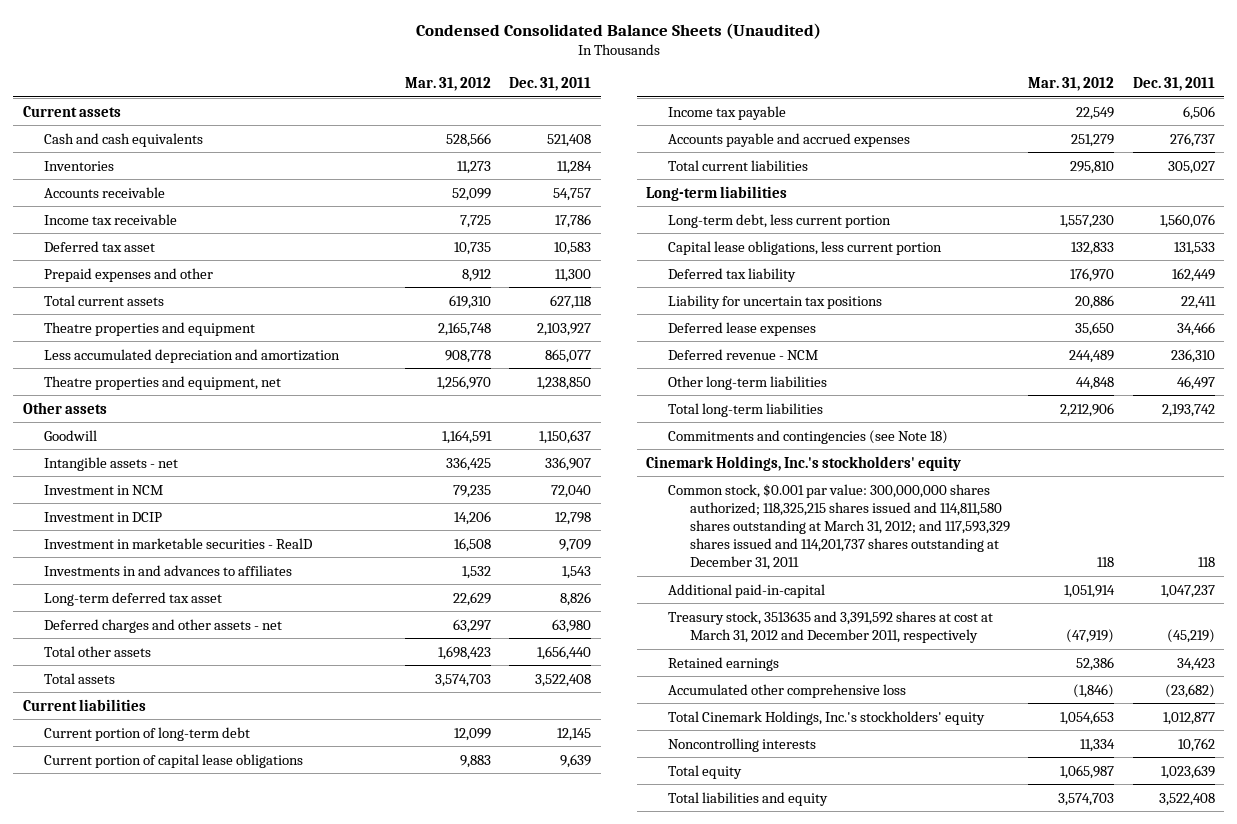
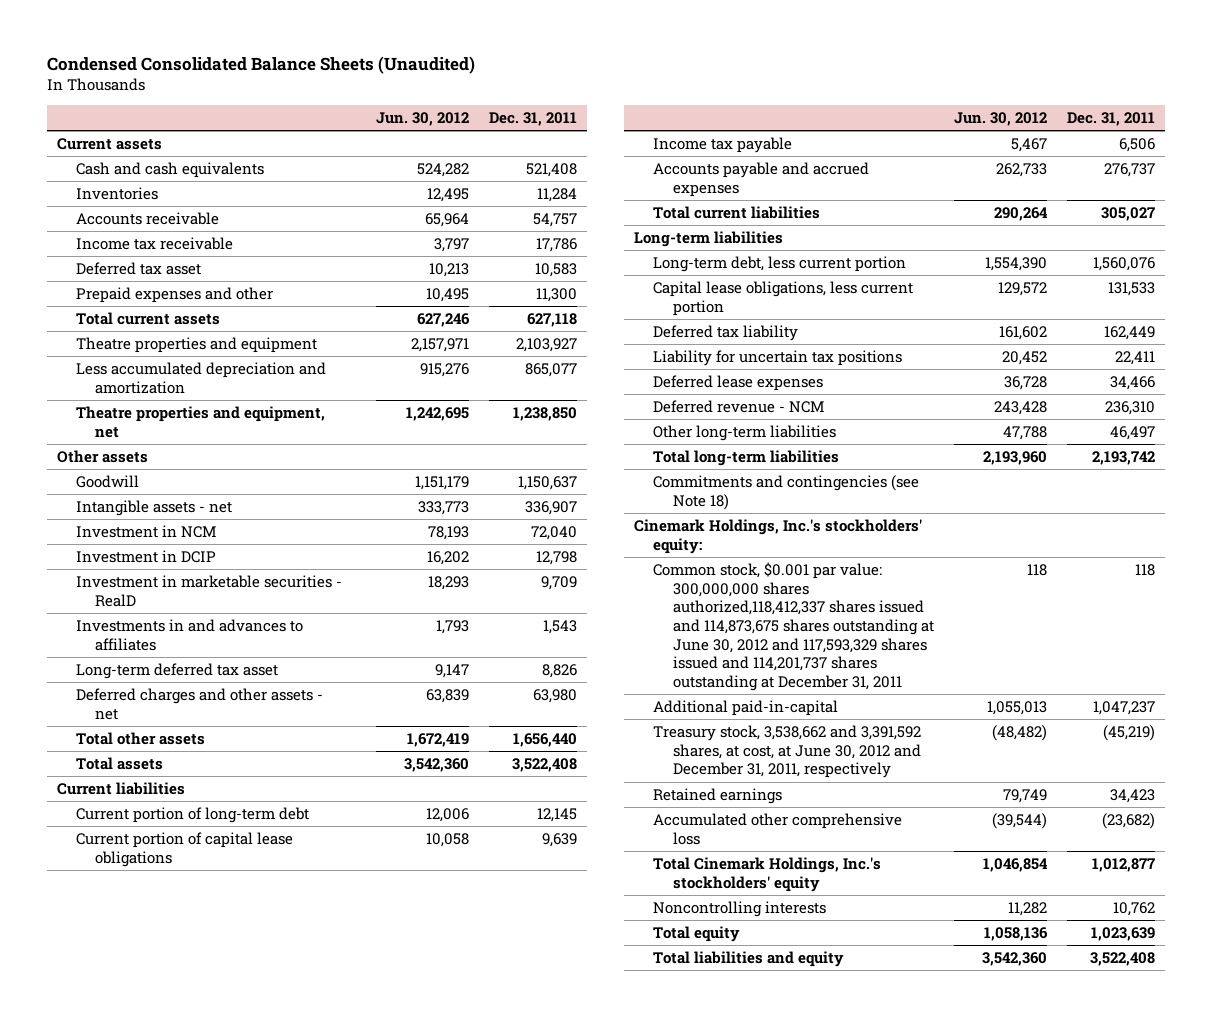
[404,77,491,92] Mar. 31, 2012 -> none
none -> [376,111,470,126] Jun. 30, 2012
[646,455,962,471] Cinemark Holdings, Inc.'s stockholders' equity -> [634,519,923,554] Cinemark Holdings, Inc.'s stockholders' equity:
[667,483,1010,570] Common stock, $0.001 par value: 300,000,000 shares authorized; 118,325,215 shares issued and 114,811,580 shares outstanding at March 31, 2012; and 117,593,329 shares issued and 114,201,737 shares outstanding at December 31, 2011 -> [653,562,934,691] Common stock, $0.001 par value: 300,000,000 shares authorized,118,412,337 shares issued and 114,873,675 shares outstanding at June 30, 2012 and 117,593,329 shares issued and 114,201,737 shares outstanding at December 31, 2011
[667,610,993,643] Treasury stock, 3513635 and 3,391,592 shares at cost at March 31, 2012 and December 2011, respectively -> [653,725,922,779] Treasury stock, 3,538,662 and 3,391,592 shares, at cost, at June 30, 2012 and December 31, 2011, respectively

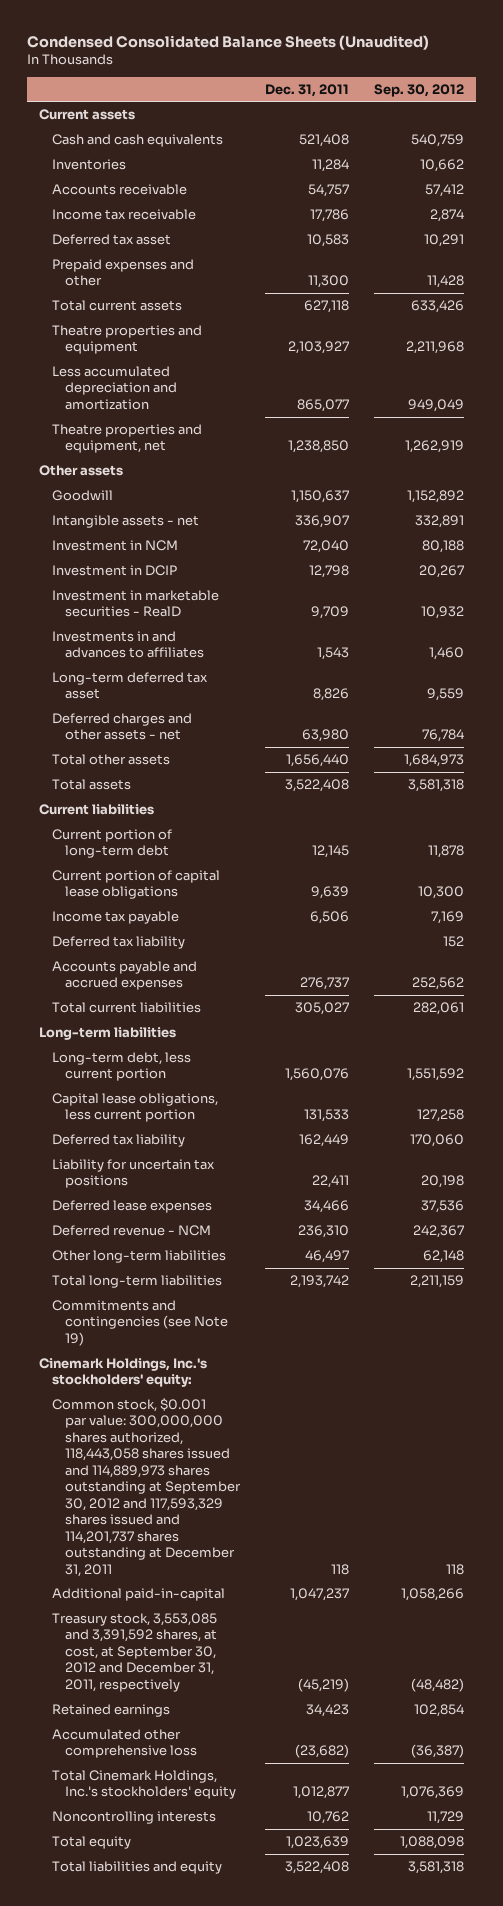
[376,111,470,126] Jun. 30, 2012 -> none
none -> [373,83,464,97] Sep. 30, 2012
none -> [52,935,186,949] Deferred tax liability
[653,475,920,510] Commitments and contingencies (see Note 18) -> [52,1299,228,1346] Commitments and contingencies (see Note 19)
[653,562,934,691] Common stock, $0.001 par value: 300,000,000 shares authorized,118,412,337 shares issued and 114,873,675 shares outstanding at June 30, 2012 and 117,593,329 shares issued and 114,201,737 shares outstanding at December 31, 2011 -> [52,1397,241,1577] Common stock, $0.001 par value: 300,000,000 shares authorized, 118,443,058 shares issued and 114,889,973 shares outstanding at September 30, 2012 and 117,593,329 shares issued and 114,201,737 shares outstanding at December 31, 2011
[653,725,922,779] Treasury stock, 3,538,662 and 3,391,592 shares, at cost, at June 30, 2012 and December 31, 2011, respectively -> [52,1612,218,1692] Treasury stock, 3,553,085 and 3,391,592 shares, at cost, at September 30, 2012 and December 31, 2011, respectively

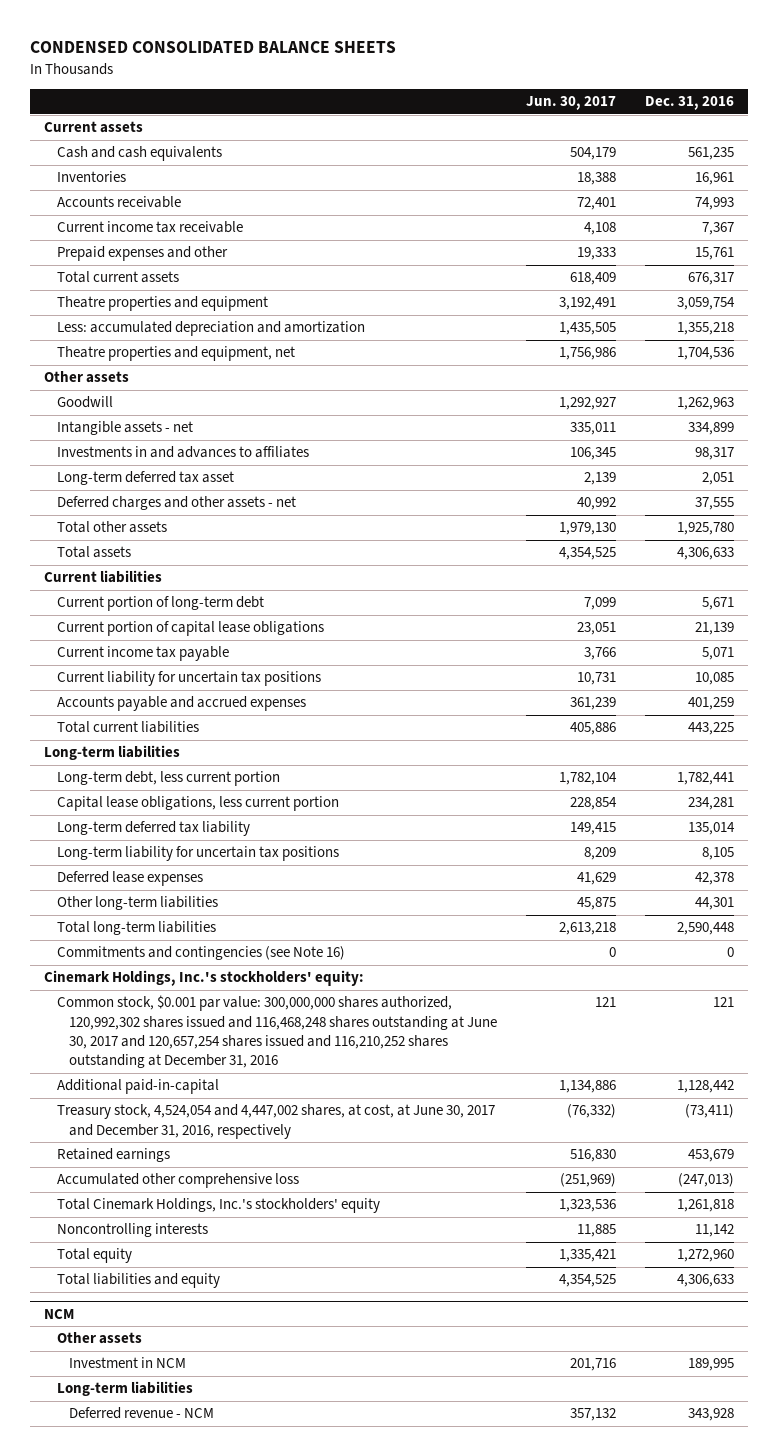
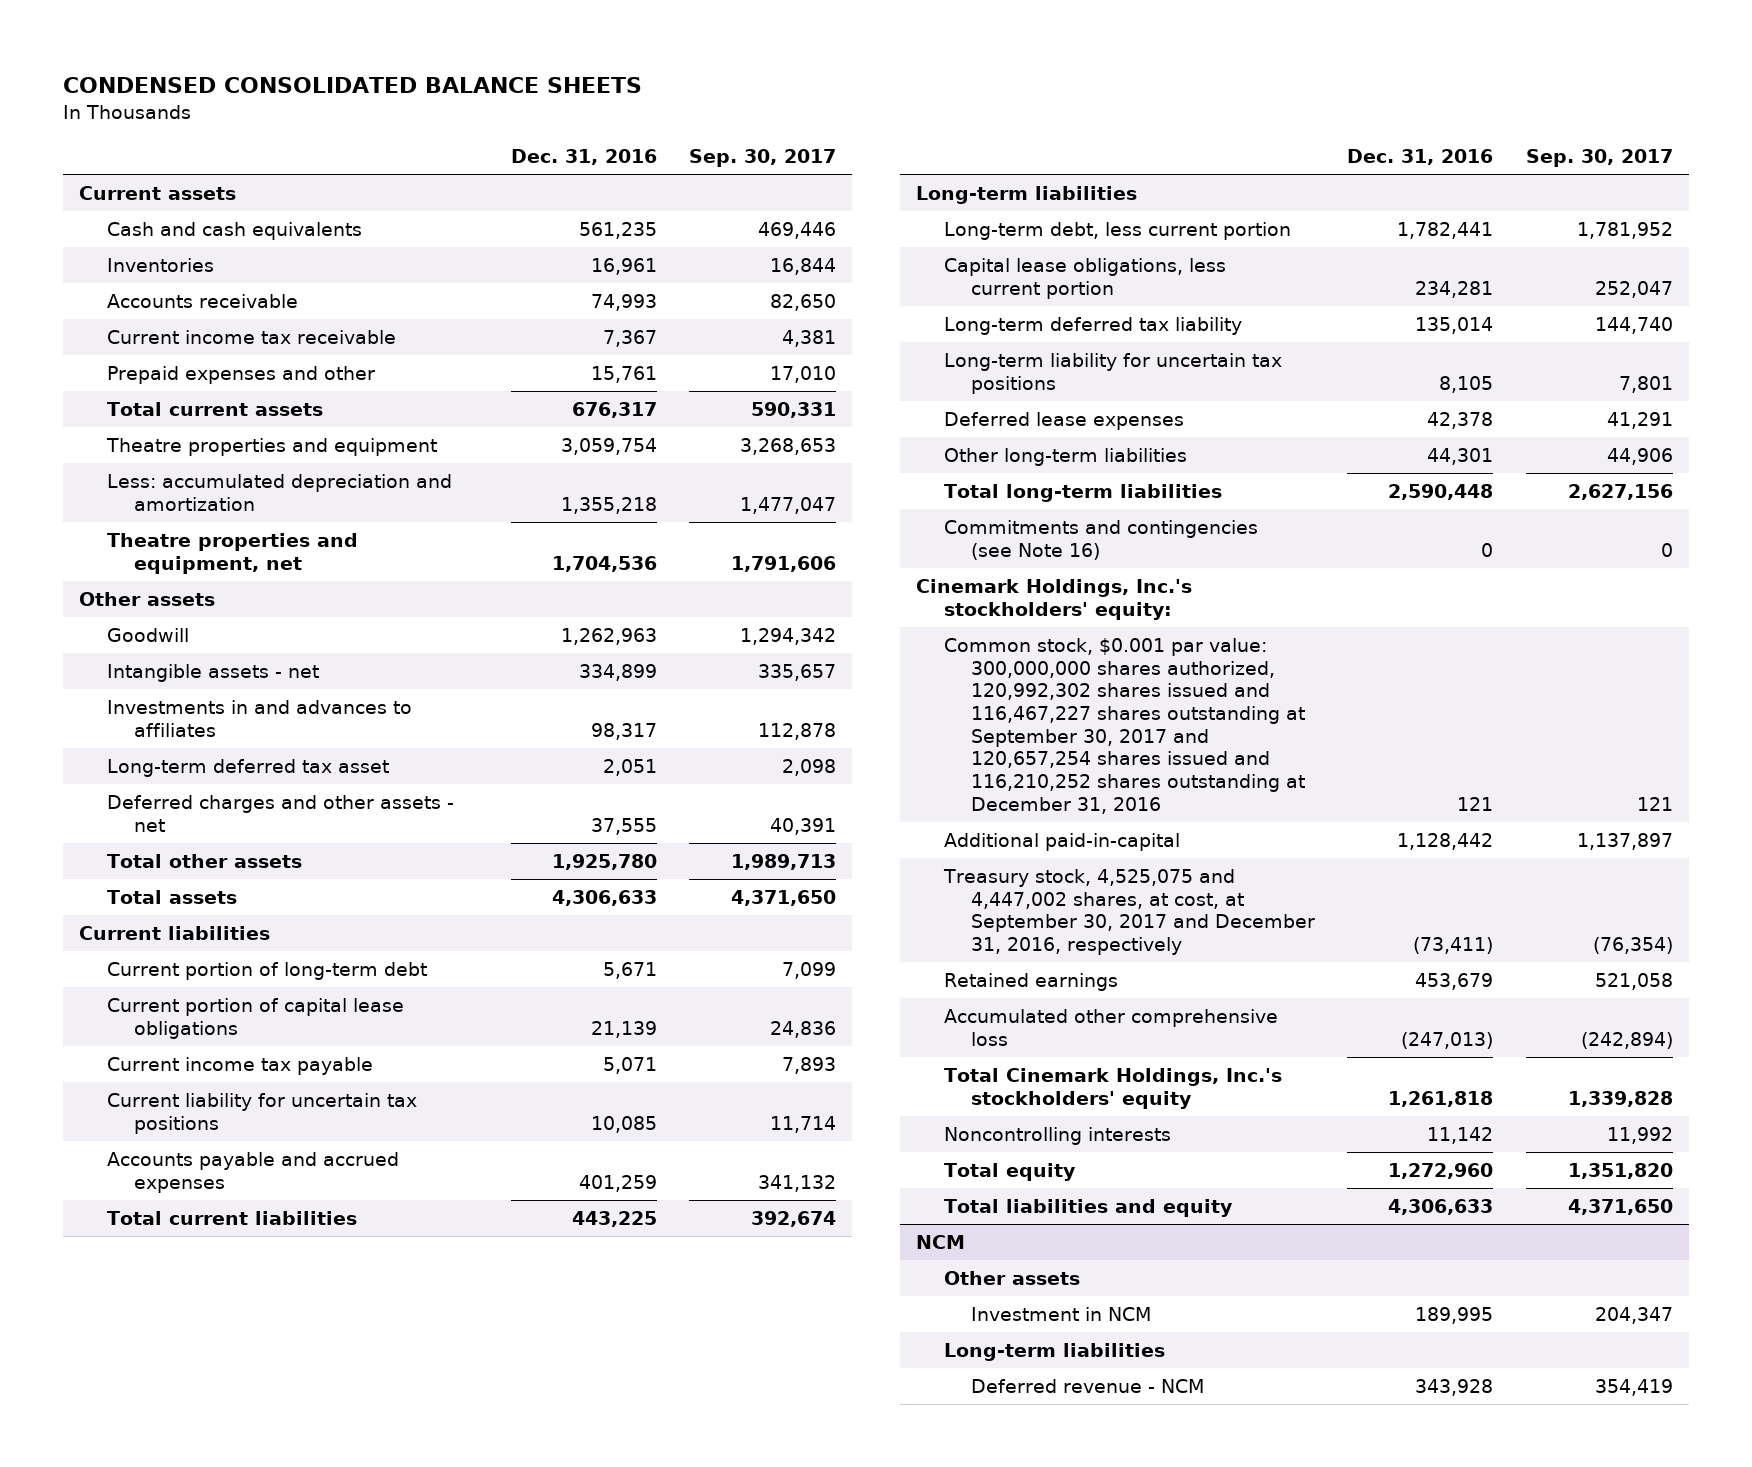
[525,96,616,111] Jun. 30, 2017 -> none
none -> [688,149,836,168] Sep. 30, 2017
[56,995,497,1069] Common stock, $0.001 par value: 300,000,000 shares authorized, 120,992,302 shares issued and 116,468,248 shares outstanding at June 30, 2017 and 120,657,254 shares issued and 116,210,252 shares outstanding at December 31, 2016 -> [943,638,1306,814] Common stock, $0.001 par value: 300,000,000 shares authorized, 120,992,302 shares issued and 116,467,227 shares outstanding at September 30, 2017 and 120,657,254 shares issued and 116,210,252 shares outstanding at December 31, 2016
[56,1104,495,1139] Treasury stock, 4,524,054 and 4,447,002 shares, at cost, at June 30, 2017 and December 31, 2016, respectively -> [942,869,1316,956] Treasury stock, 4,525,075 and 4,447,002 shares, at cost, at September 30, 2017 and December 31, 2016, respectively

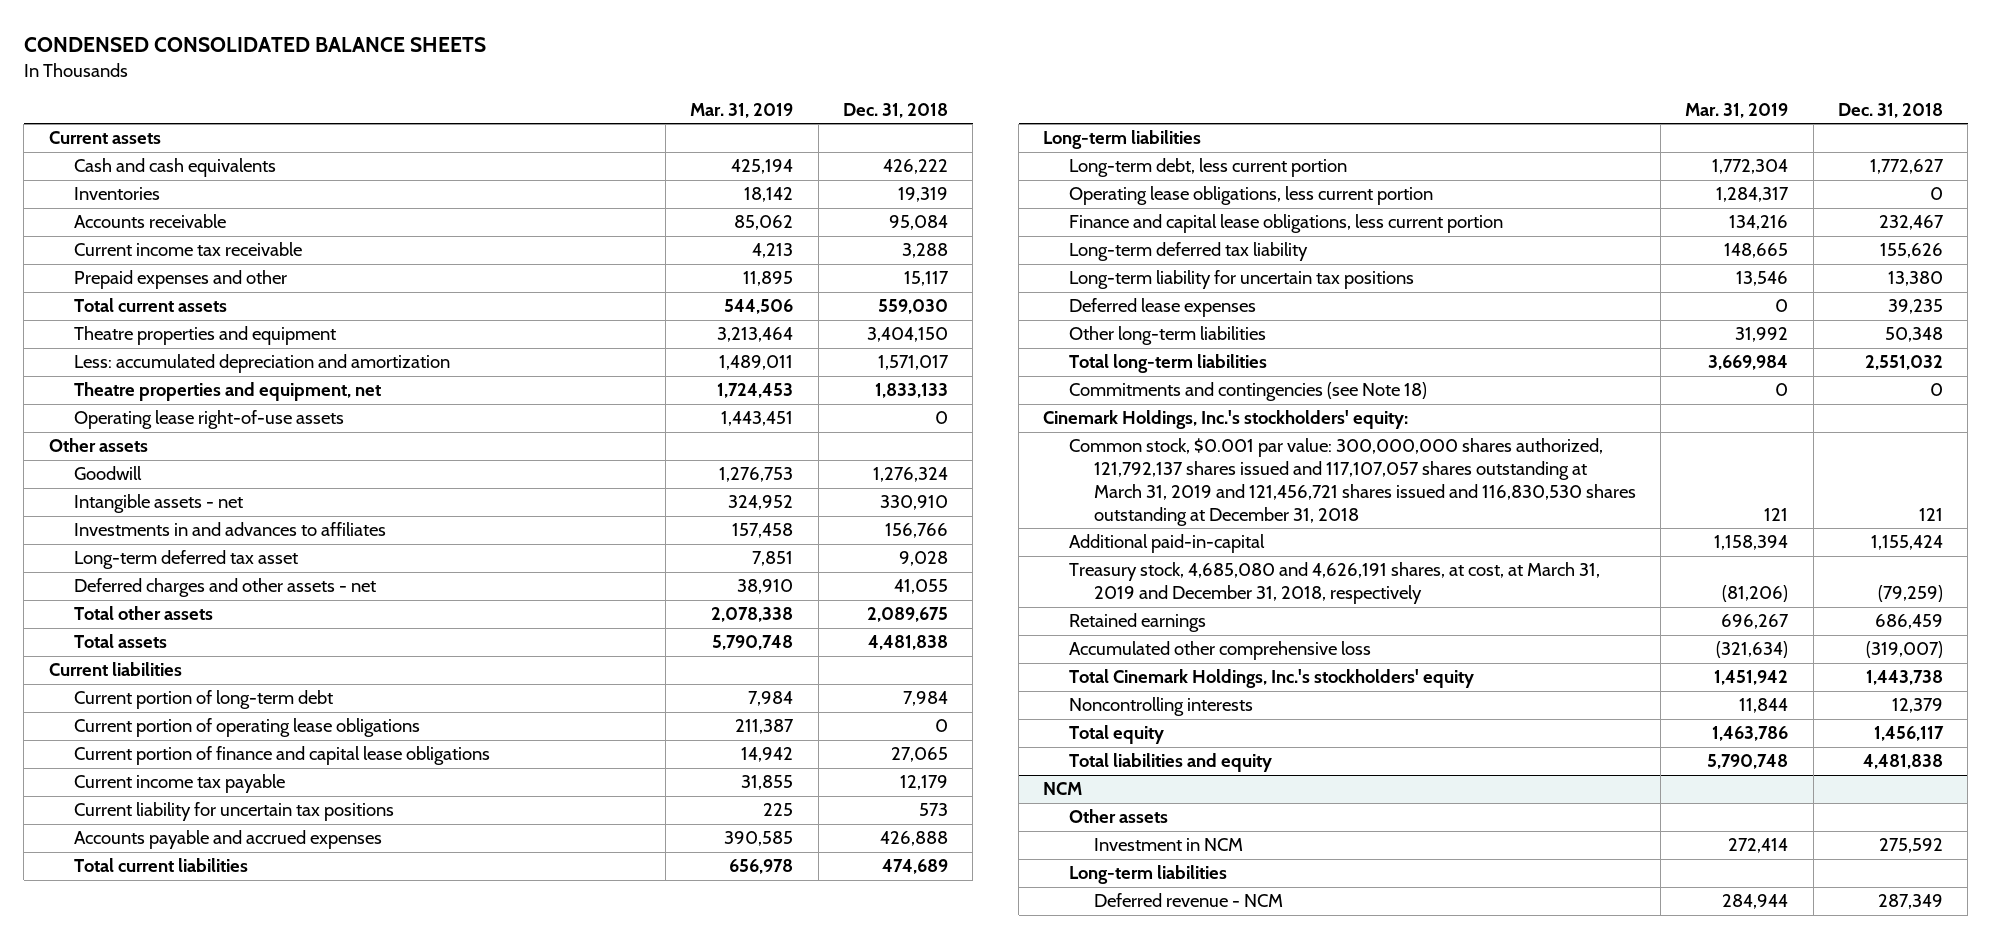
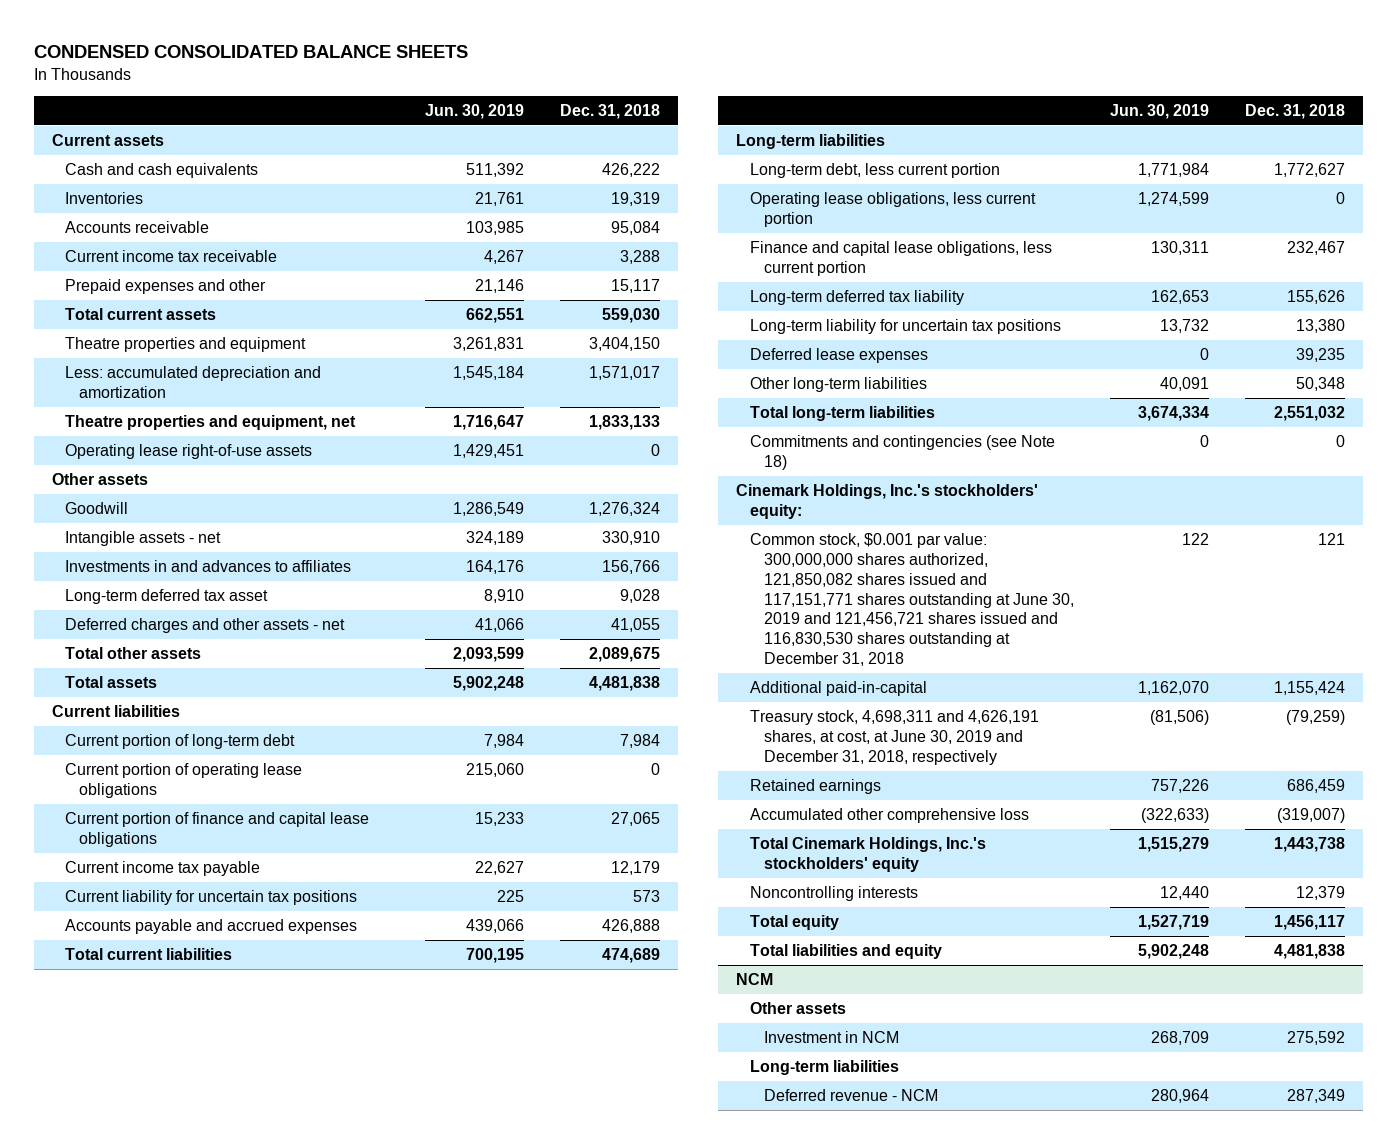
[690,102,794,118] Mar. 31, 2019 -> none
none -> [425,103,525,119] Jun. 30, 2019
[1068,438,1636,526] Common stock, $0.001 par value: 300,000,000 shares authorized, 121,792,137 shares issued and 117,107,057 shares outstanding at March 31, 2019 and 121,456,721 shares issued and 116,830,530 shares outstanding at December 31, 2018 -> [749,533,1074,667] Common stock, $0.001 par value: 300,000,000 shares authorized, 121,850,082 shares issued and 117,151,771 shares outstanding at June 30, 2019 and 121,456,721 shares issued and 116,830,530 shares outstanding at December 31, 2018
[1068,562,1600,605] Treasury stock, 4,685,080 and 4,626,191 shares, at cost, at March 31, 2019 and December 31, 2018, respectively -> [749,710,1039,765] Treasury stock, 4,698,311 and 4,626,191 shares, at cost, at June 30, 2019 and December 31, 2018, respectively

